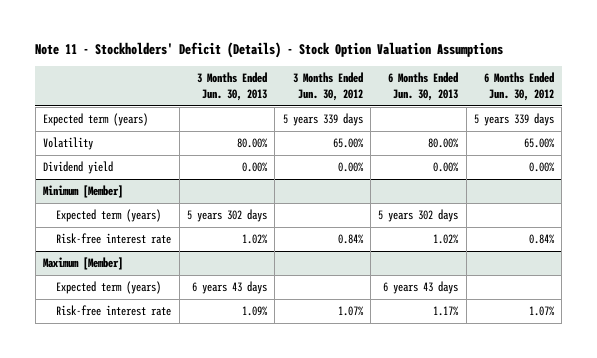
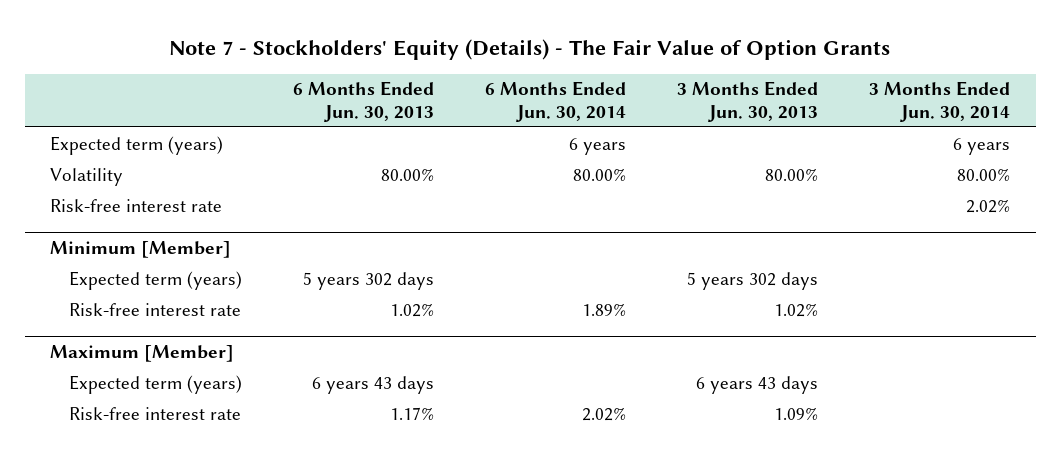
[35,42,504,59] Note 11 - Stockholders' Deficit (Details) - Stock Option Valuation Assumptions -> [169,38,891,60] Note 7 - Stockholders' Equity (Details) - The Fair Value of Option Grants
[292,72,363,102] 3 Months Ended Jun. 30, 2012 -> none
[484,72,555,102] 6 Months Ended Jun. 30, 2012 -> none
none -> [485,81,627,122] 6 Months Ended Jun. 30, 2014
none -> [869,81,1011,122] 3 Months Ended Jun. 30, 2014
[42,161,113,175] Dividend yield -> none
none -> [50,198,223,212] Risk-free interest rate

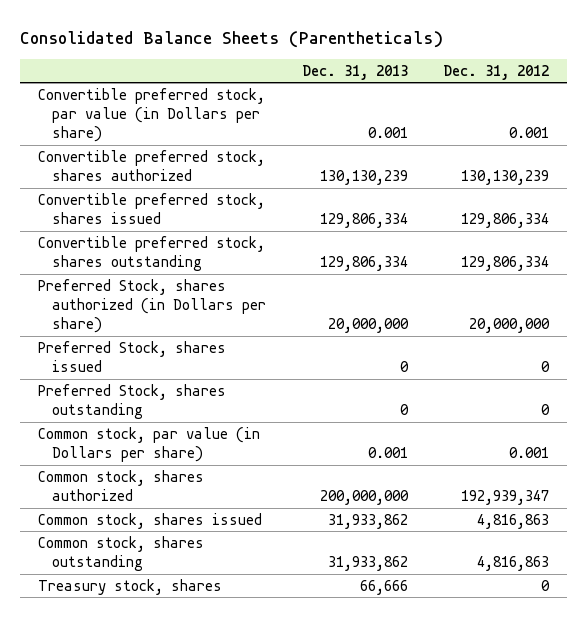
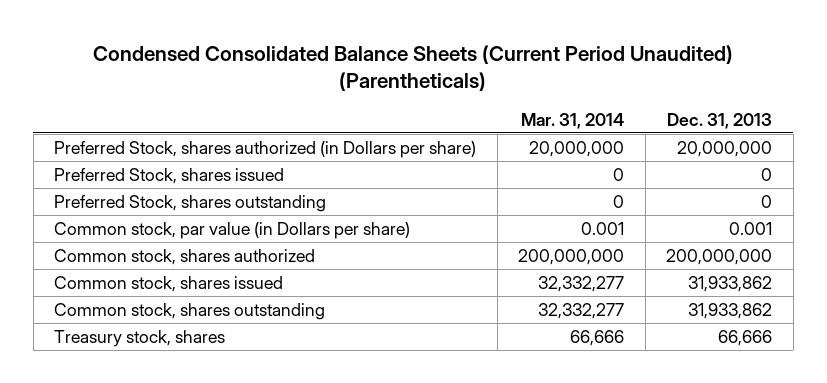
[20,30,444,48] Consolidated Balance Sheets (Parentheticals) -> [93,44,734,92] Condensed Consolidated Balance Sheets (Current Period Unaudited) (Parentheticals)
[443,64,550,80] Dec. 31, 2012 -> none
none -> [521,112,625,129] Mar. 31, 2014
[37,87,265,143] Convertible preferred stock, par value (in Dollars per share) -> none
[37,149,265,182] Convertible preferred stock, shares authorized -> none
[37,192,265,225] Convertible preferred stock, shares issued -> none
[37,235,265,272] Convertible preferred stock, shares outstanding -> none

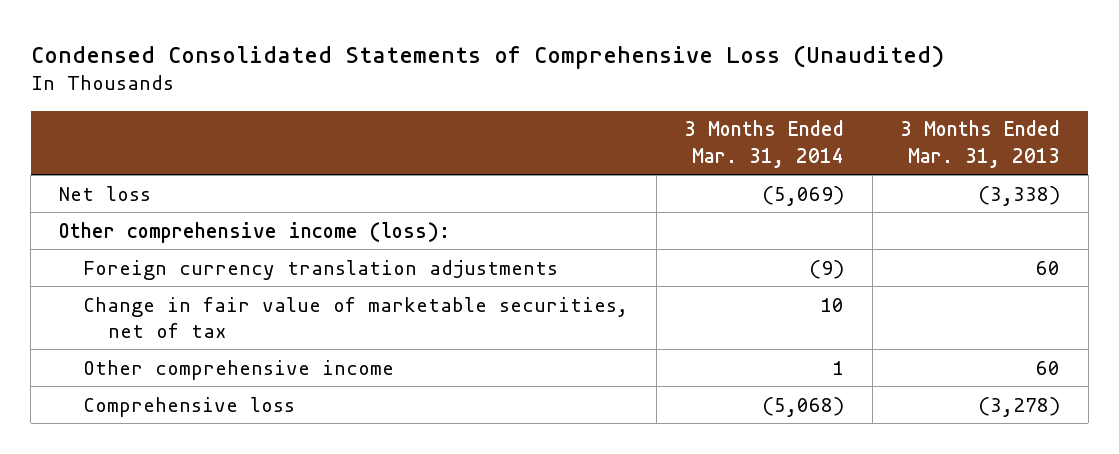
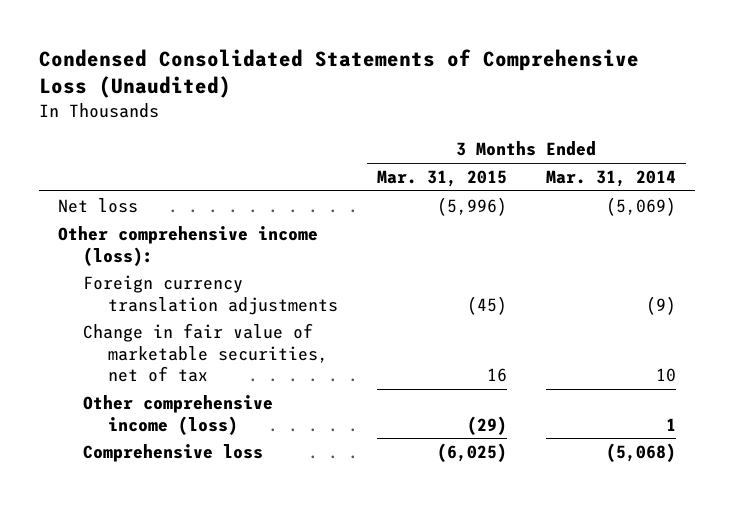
[900,120,1061,169] 3 Months Ended Mar. 31, 2013 -> none
none -> [376,170,507,188] Mar. 31, 2015
[83,359,395,380] Other comprehensive income -> [83,395,274,435] Other comprehensive income (loss)

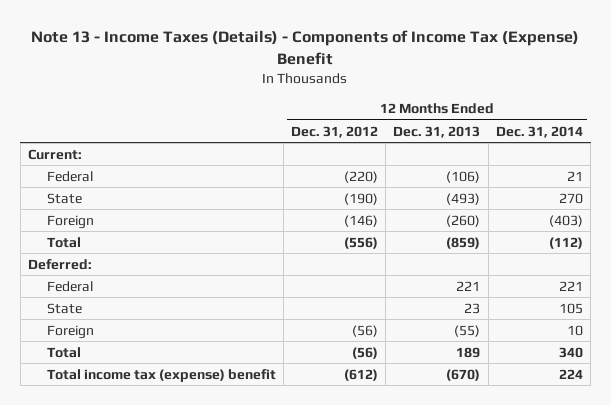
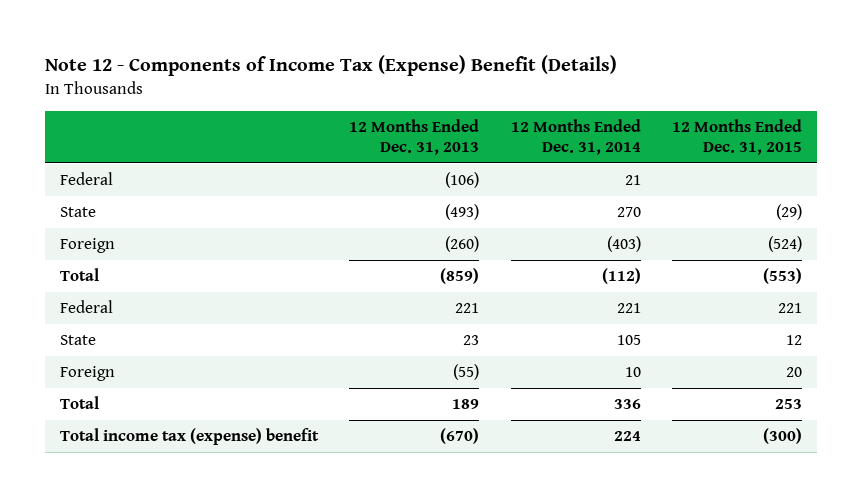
[31,30,580,66] Note 13 - Income Taxes (Details) - Components of Income Tax (Expense) Benefit -> [44,55,617,77] Note 12 - Components of Income Tax (Expense) Benefit (Details)
[291,125,379,138] Dec. 31, 2012 -> none
none -> [671,118,802,155] 12 Months Ended Dec. 31, 2015
[28,148,83,160] Current: -> none
[28,258,93,270] Deferred: -> none
[558,346,583,358] 340 -> [613,399,641,410] 336

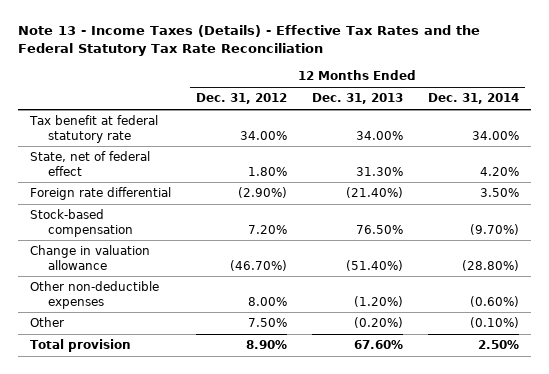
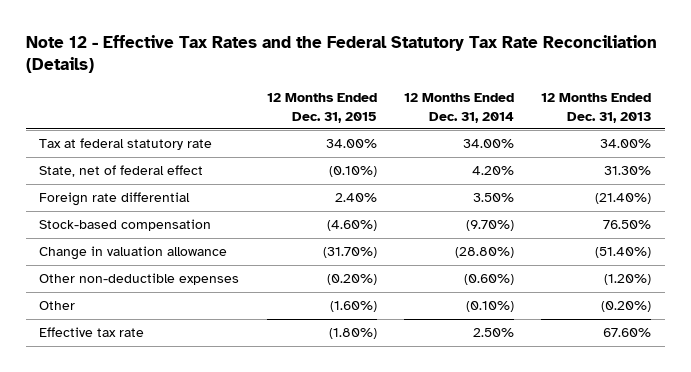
[17,25,480,57] Note 13 - Income Taxes (Details) - Effective Tax Rates and the Federal Statutory Tax Rate Reconciliation -> [25,34,657,73] Note 12 - Effective Tax Rates and the Federal Statutory Tax Rate Reconciliation (Details)
[196,93,288,105] Dec. 31, 2012 -> none
none -> [266,93,377,123] 12 Months Ended Dec. 31, 2015
[29,115,159,143] Tax benefit at federal statutory rate -> [39,138,213,151] Tax at federal statutory rate
[30,339,132,353] Total provision -> [39,327,145,338] Effective tax rate

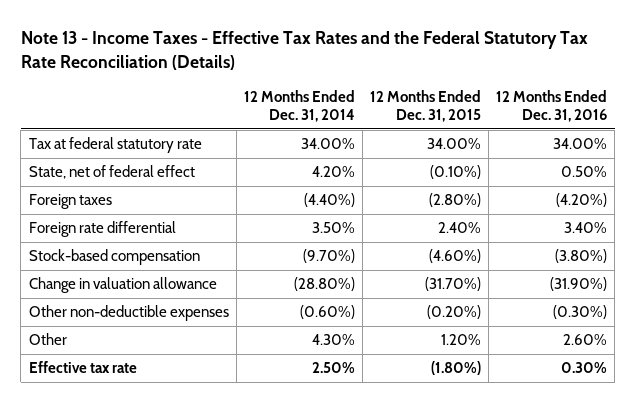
[25,34,657,73] Note 12 - Effective Tax Rates and the Federal Statutory Tax Rate Reconciliation (Details) -> [20,31,588,70] Note 13 - Income Taxes - Effective Tax Rates and the Federal Statutory Tax Rate Reconciliation (Details)
[541,93,652,123] 12 Months Ended Dec. 31, 2013 -> none
none -> [496,89,608,123] 12 Months Ended Dec. 31, 2016
none -> [28,194,112,210] Foreign taxes
[329,301,377,313] (1.60%) -> [441,334,482,346] 1.20%
[465,301,514,313] (0.10%) -> [311,334,355,346] 4.30%

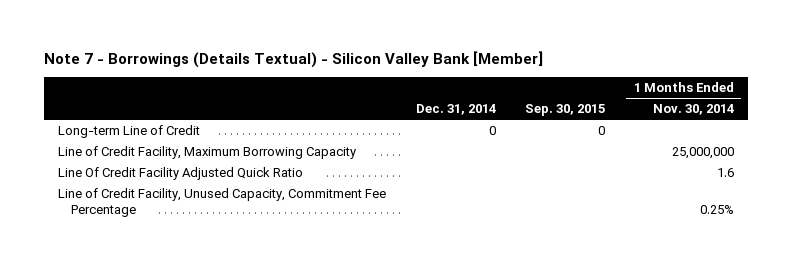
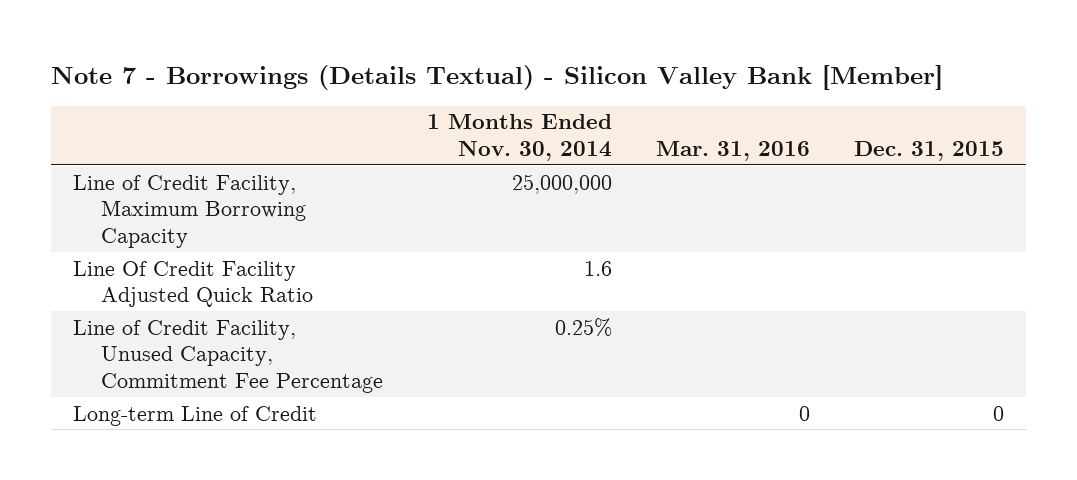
[415,104,496,116] Dec. 31, 2014 -> none
[524,104,605,117] Sep. 30, 2015 -> none
none -> [655,141,810,162] Mar. 31, 2016
none -> [853,141,1004,162] Dec. 31, 2015
[58,125,201,139] Long-term Line of Credit -> [73,405,318,426] Long-term Line of Credit

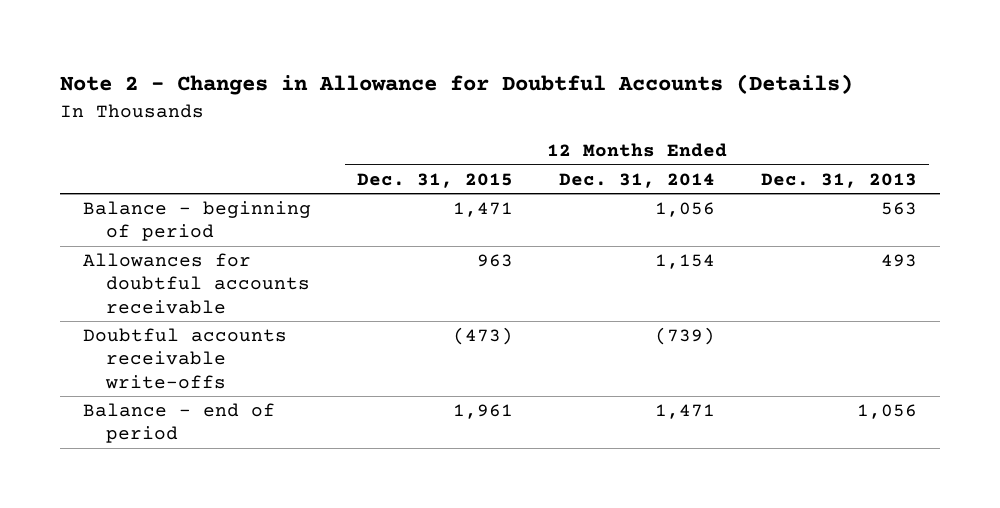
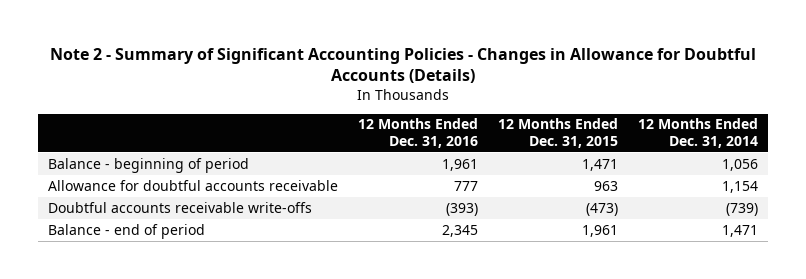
[59,74,853,96] Note 2 - Changes in Allowance for Doubtful Accounts (Details) -> [49,47,756,84] Note 2 - Summary of Significant Accounting Policies - Changes in Allowance for Doubtful Accounts (Details)
[761,172,918,188] Dec. 31, 2013 -> none
none -> [357,118,478,148] 12 Months Ended Dec. 31, 2016
[82,253,310,314] Allowances for doubtful accounts receivable -> [47,179,338,191] Allowance for doubtful accounts receivable

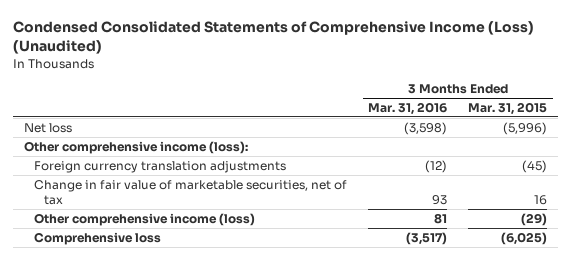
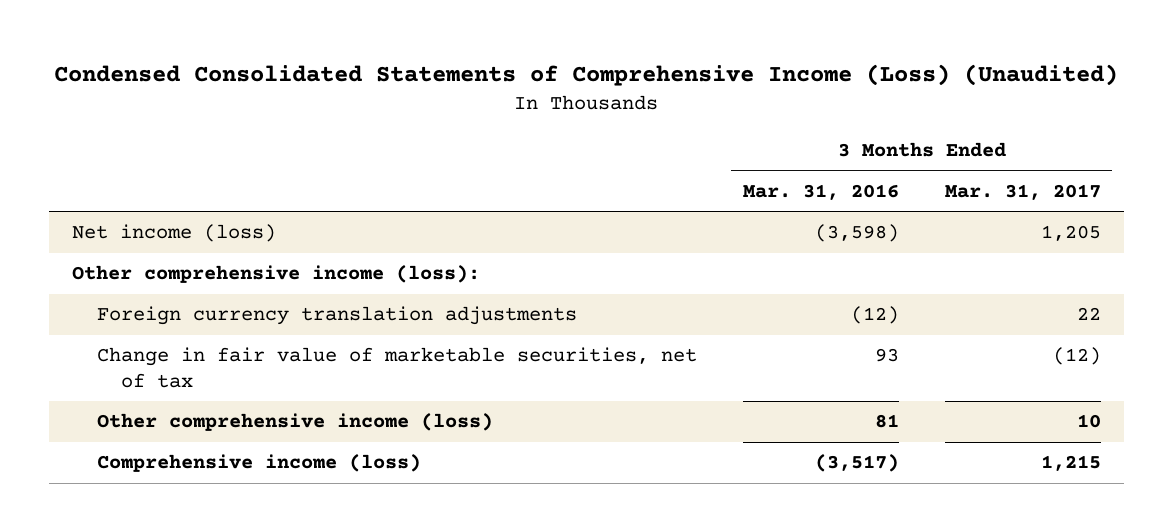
[468,101,548,115] Mar. 31, 2015 -> none
none -> [944,183,1101,200] Mar. 31, 2017
[24,122,73,133] Net loss -> [71,224,276,243] Net income (loss)
[34,231,162,245] Comprehensive loss -> [96,454,421,473] Comprehensive income (loss)

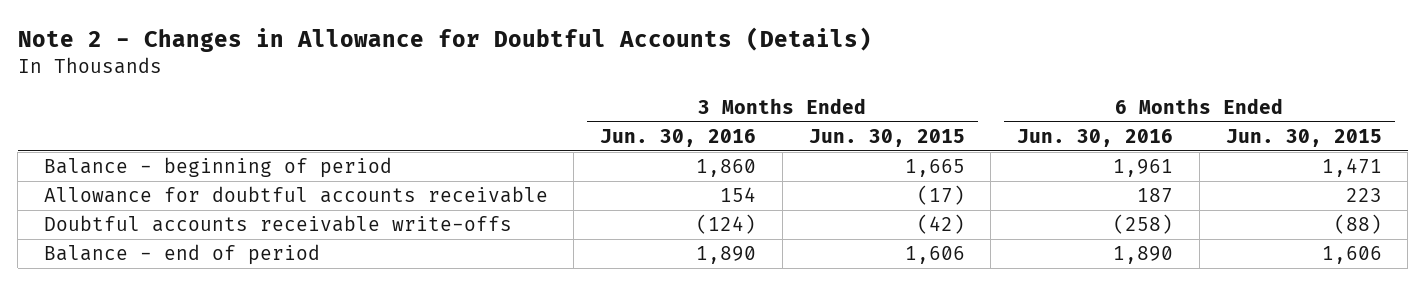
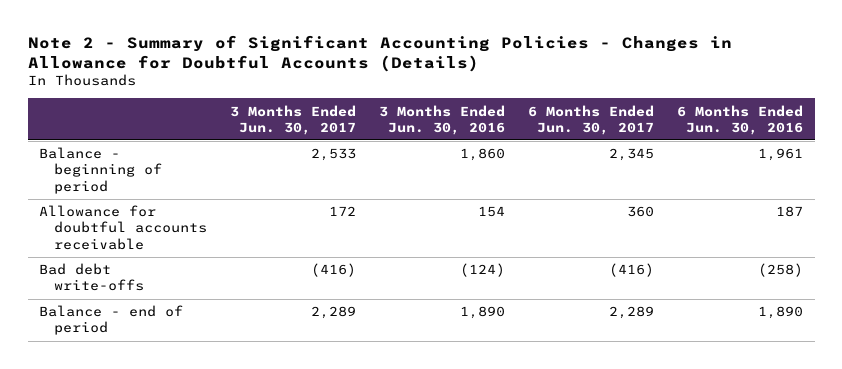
[17,27,872,53] Note 2 - Changes in Allowance for Doubtful Accounts (Details) -> [27,34,732,72] Note 2 - Summary of Significant Accounting Policies - Changes in Allowance for Doubtful Accounts (Details)
[808,128,965,147] Jun. 30, 2015 -> none
[1225,128,1382,147] Jun. 30, 2015 -> none
none -> [229,104,356,135] 3 Months Ended Jun. 30, 2017
none -> [527,104,654,135] 6 Months Ended Jun. 30, 2017
[43,215,512,233] Doubtful accounts receivable write-offs -> [39,263,144,292] Bad debt write-offs

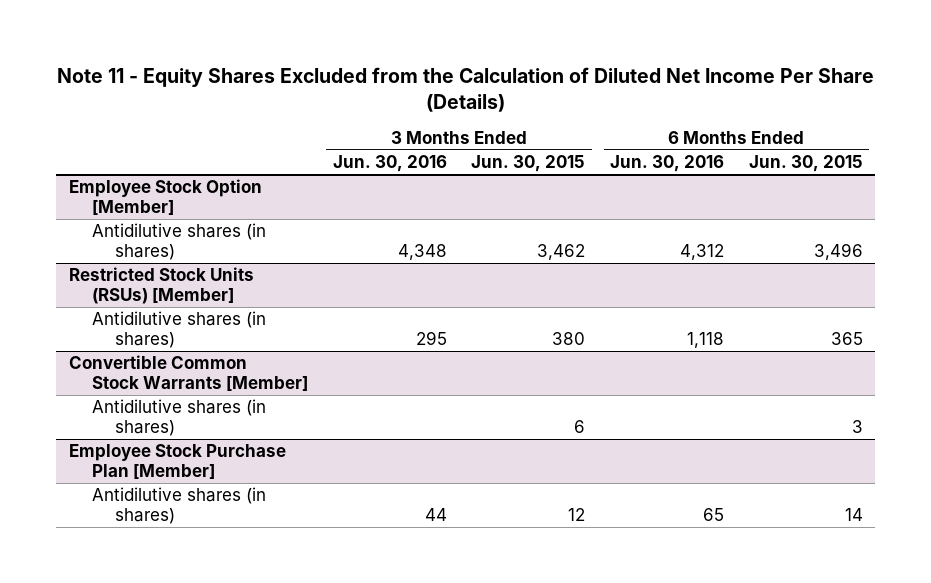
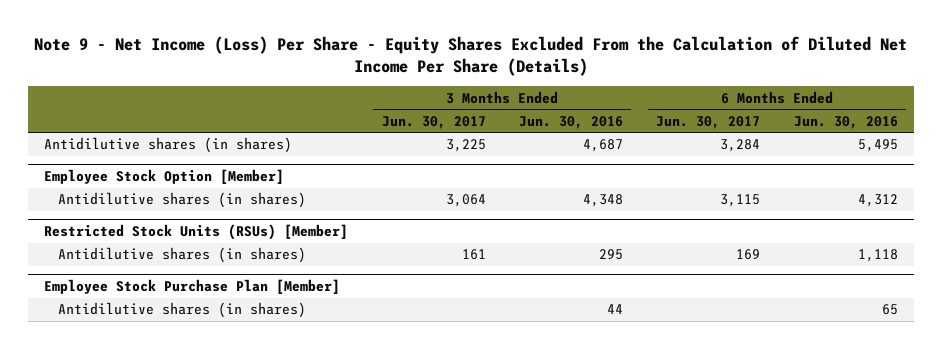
[56,66,874,112] Note 11 - Equity Shares Excluded from the Calculation of Diluted Net Income Per Share (Details) -> [34,35,908,76] Note 9 - Net Income (Loss) Per Share - Equity Shares Excluded From the Calculation of Diluted Net Income Per Share (Details)
[471,155,586,173] Jun. 30, 2015 -> none
[748,155,863,173] Jun. 30, 2015 -> none
none -> [381,115,486,129] Jun. 30, 2017
none -> [656,115,761,129] Jun. 30, 2017
none -> [44,137,293,154] Antidilutive shares (in shares)
[68,355,308,391] Convertible Common Stock Warrants [Member] -> none
[91,399,266,436] Antidilutive shares (in shares) -> none

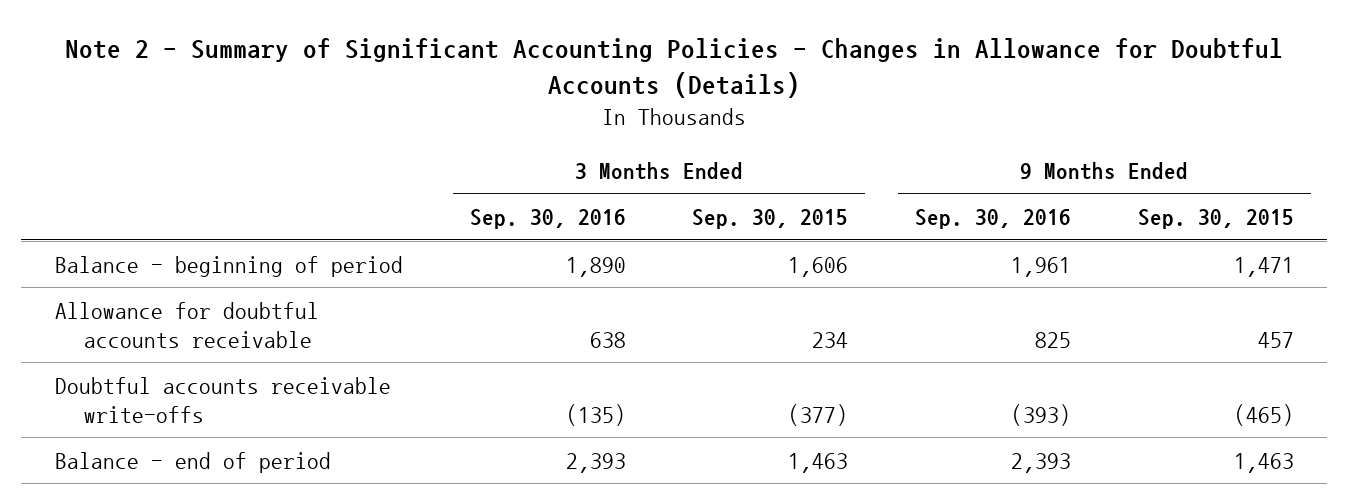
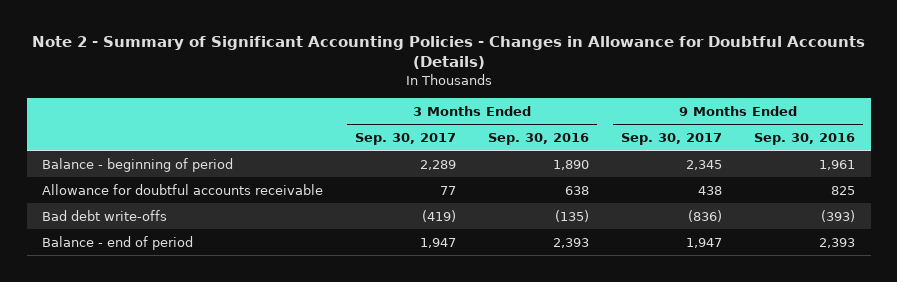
[692,209,849,230] Sep. 30, 2015 -> none
[1137,209,1294,230] Sep. 30, 2015 -> none
none -> [355,132,457,145] Sep. 30, 2017
none -> [621,132,723,145] Sep. 30, 2017
[54,376,391,423] Doubtful accounts receivable write-offs -> [42,209,168,221] Bad debt write-offs

